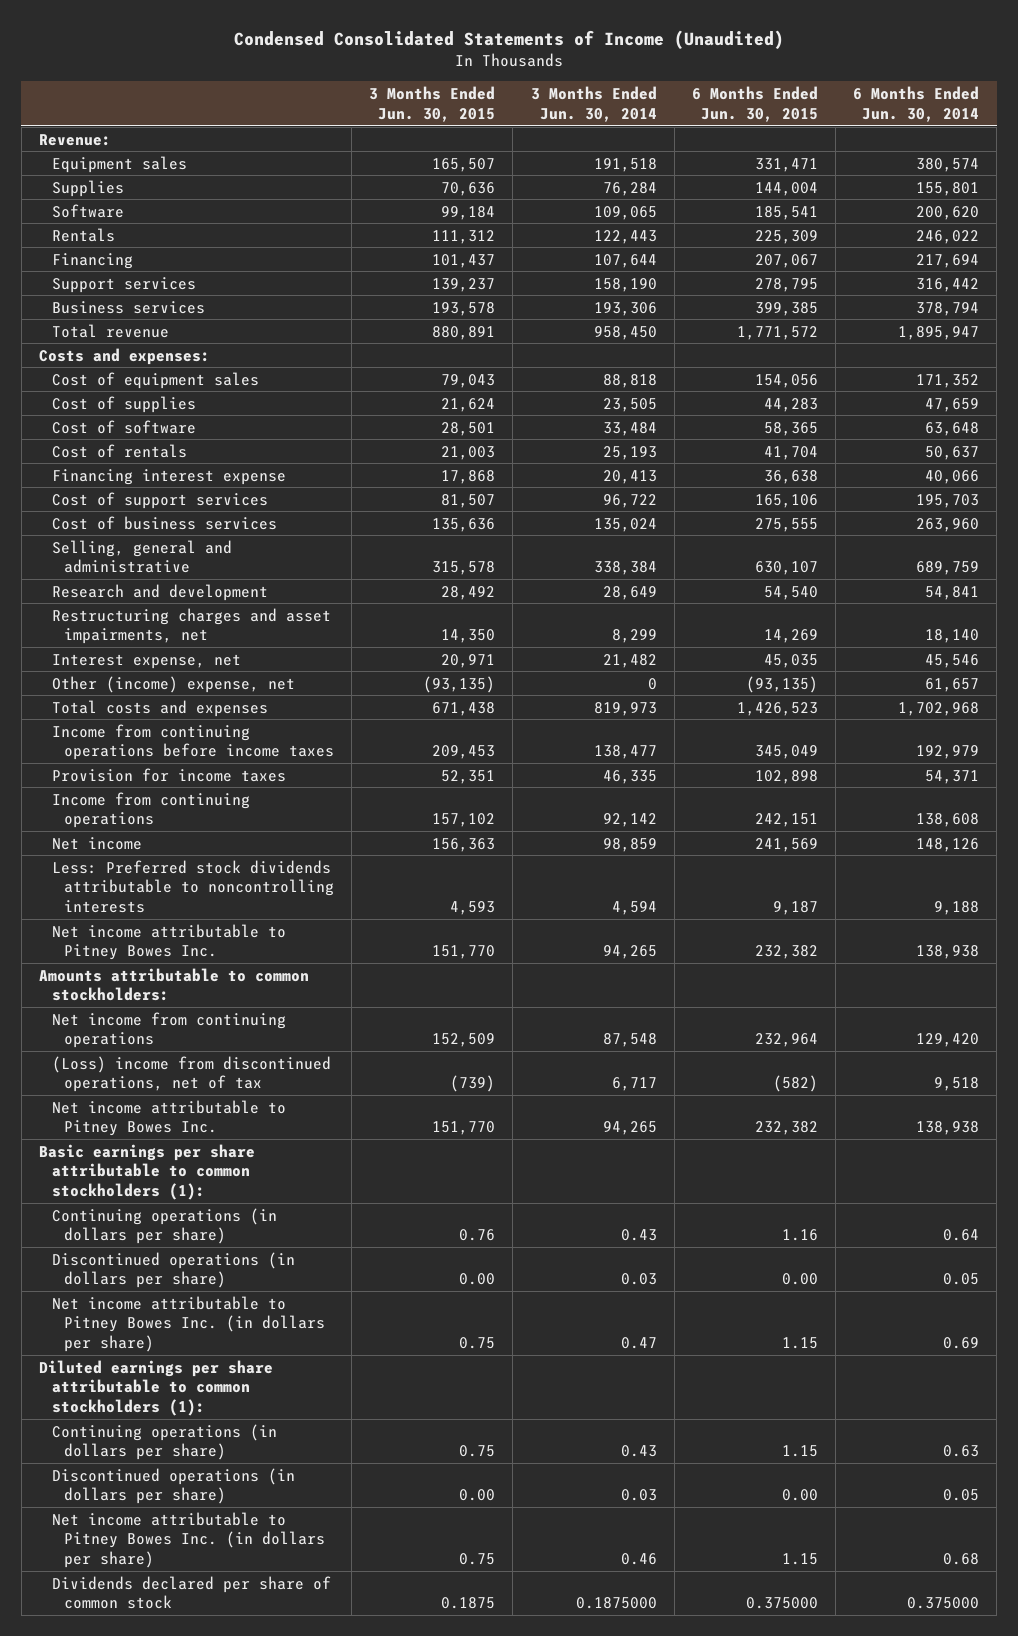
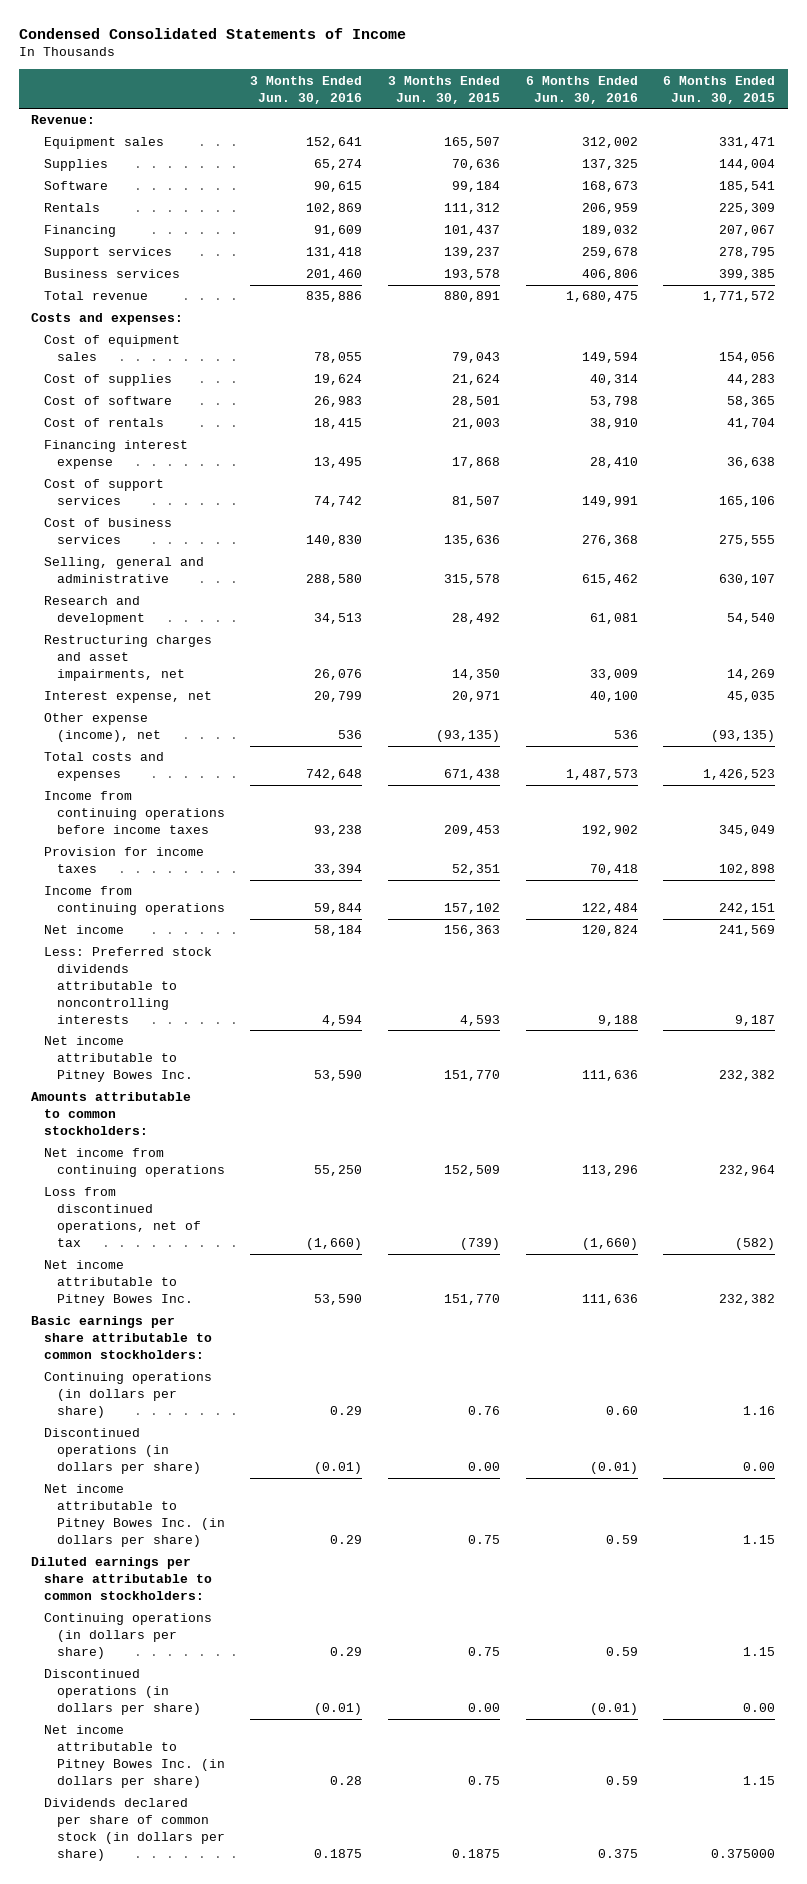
[234,30,785,50] Condensed Consolidated Statements of Income (Unaudited) -> [18,27,406,39] Condensed Consolidated Statements of Income
[530,85,657,122] 3 Months Ended Jun. 30, 2014 -> none
[853,85,980,122] 6 Months Ended Jun. 30, 2014 -> none
none -> [250,75,363,104] 3 Months Ended Jun. 30, 2016
none -> [525,75,638,104] 6 Months Ended Jun. 30, 2016
[51,675,295,693] Other (income) expense, net -> [44,713,161,743] Other expense (income), net
[51,1055,331,1093] (Loss) income from discontinued operations, net of tax -> [44,1187,201,1247] Loss from discontinued operations, net of tax
[39,1143,256,1201] Basic earnings per share attributable to common stockholders (1): -> [31,1316,213,1360] Basic earnings per share attributable to common stockholders:
[39,1359,274,1417] Diluted earnings per share attributable to common stockholders (1): -> [31,1557,213,1601] Diluted earnings per share attributable to common stockholders:
[51,1575,331,1610] Dividends declared per share of common stock -> [44,1798,225,1861] Dividends declared per share of common stock (in dollars per share)

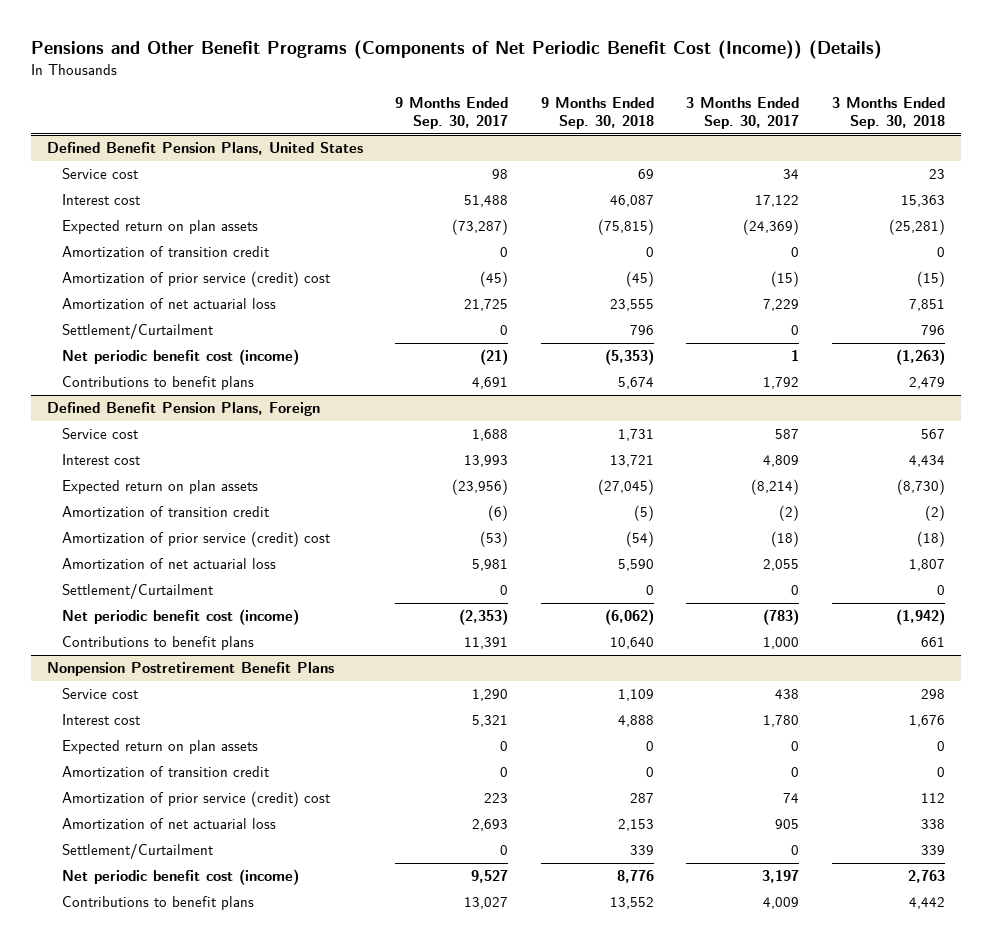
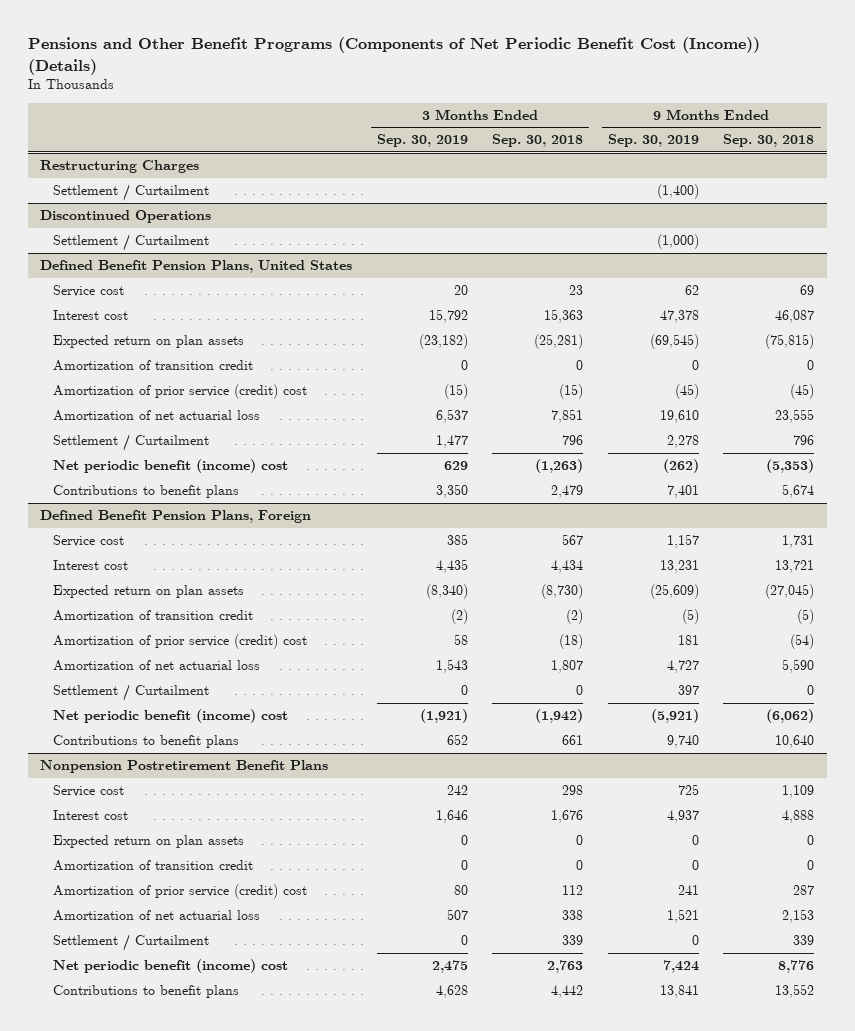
[395,97,509,130] 9 Months Ended Sep. 30, 2017 -> none
[686,97,800,130] 3 Months Ended Sep. 30, 2017 -> none
none -> [376,134,468,148] Sep. 30, 2019
none -> [607,134,699,148] Sep. 30, 2019
none -> [40,160,200,174] Restructuring Charges
none -> [52,184,209,202] Settlement / Curtailment
none -> [40,210,212,224] Discontinued Operations
none -> [52,234,209,252] Settlement / Curtailment
[62,323,214,340] Settlement/Curtailment -> [52,434,209,452] Settlement / Curtailment
[62,349,300,366] Net periodic benefit cost (income) -> [52,459,288,474] Net periodic benefit (income) cost
[62,583,214,600] Settlement/Curtailment -> [52,684,209,702] Settlement / Curtailment
[62,609,300,626] Net periodic benefit cost (income) -> [52,709,288,724] Net periodic benefit (income) cost
[62,843,214,860] Settlement/Curtailment -> [52,934,209,952] Settlement / Curtailment
[62,869,300,886] Net periodic benefit cost (income) -> [52,959,288,974] Net periodic benefit (income) cost

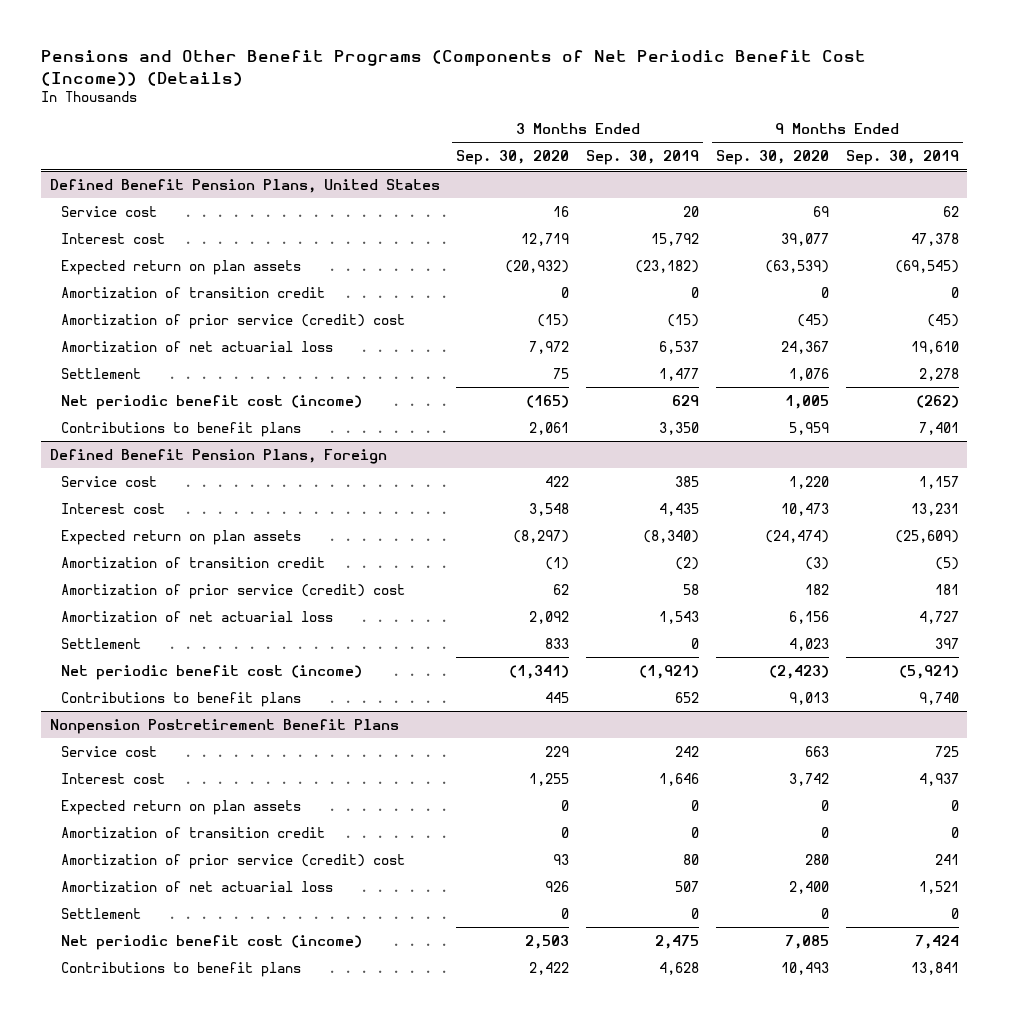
[492,134,584,148] Sep. 30, 2018 -> none
[723,134,815,148] Sep. 30, 2018 -> none
none -> [456,150,570,166] Sep. 30, 2020
none -> [716,150,830,166] Sep. 30, 2020
[40,160,200,174] Restructuring Charges -> none
[52,184,209,202] Settlement / Curtailment -> none
[40,210,212,224] Discontinued Operations -> none
[52,234,209,252] Settlement / Curtailment -> none
[52,434,209,452] Settlement / Curtailment -> [60,367,141,379] Settlement
[52,459,288,474] Net periodic benefit (income) cost -> [60,394,362,410] Net periodic benefit cost (income)
[52,684,209,702] Settlement / Curtailment -> [60,637,141,649] Settlement
[52,709,288,724] Net periodic benefit (income) cost -> [60,664,362,680] Net periodic benefit cost (income)
[52,934,209,952] Settlement / Curtailment -> [60,907,141,919] Settlement
[52,959,288,974] Net periodic benefit (income) cost -> [60,934,362,950] Net periodic benefit cost (income)

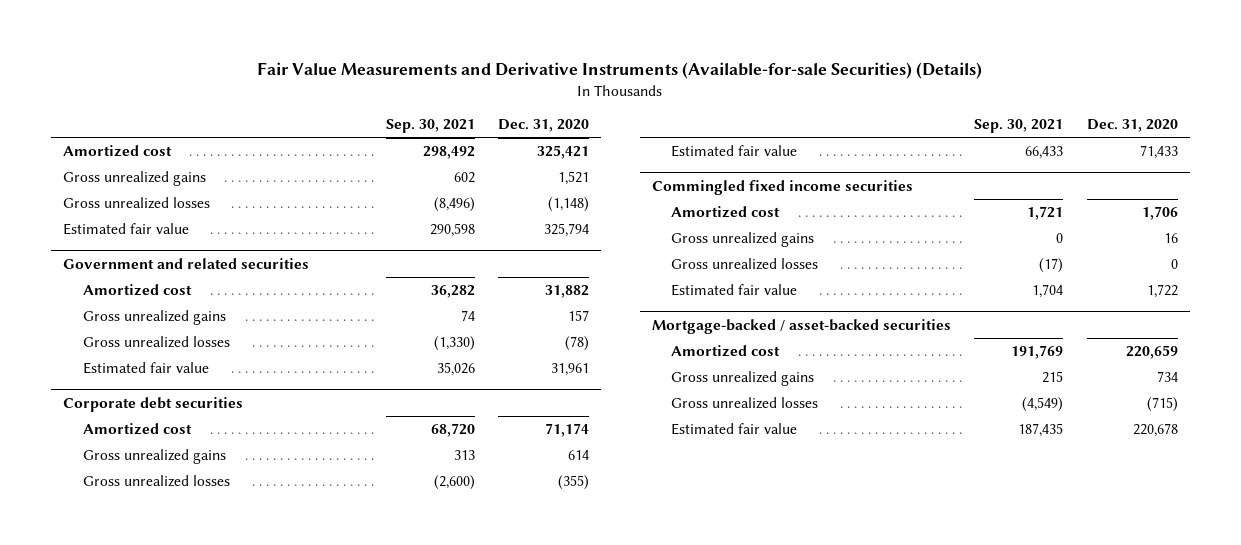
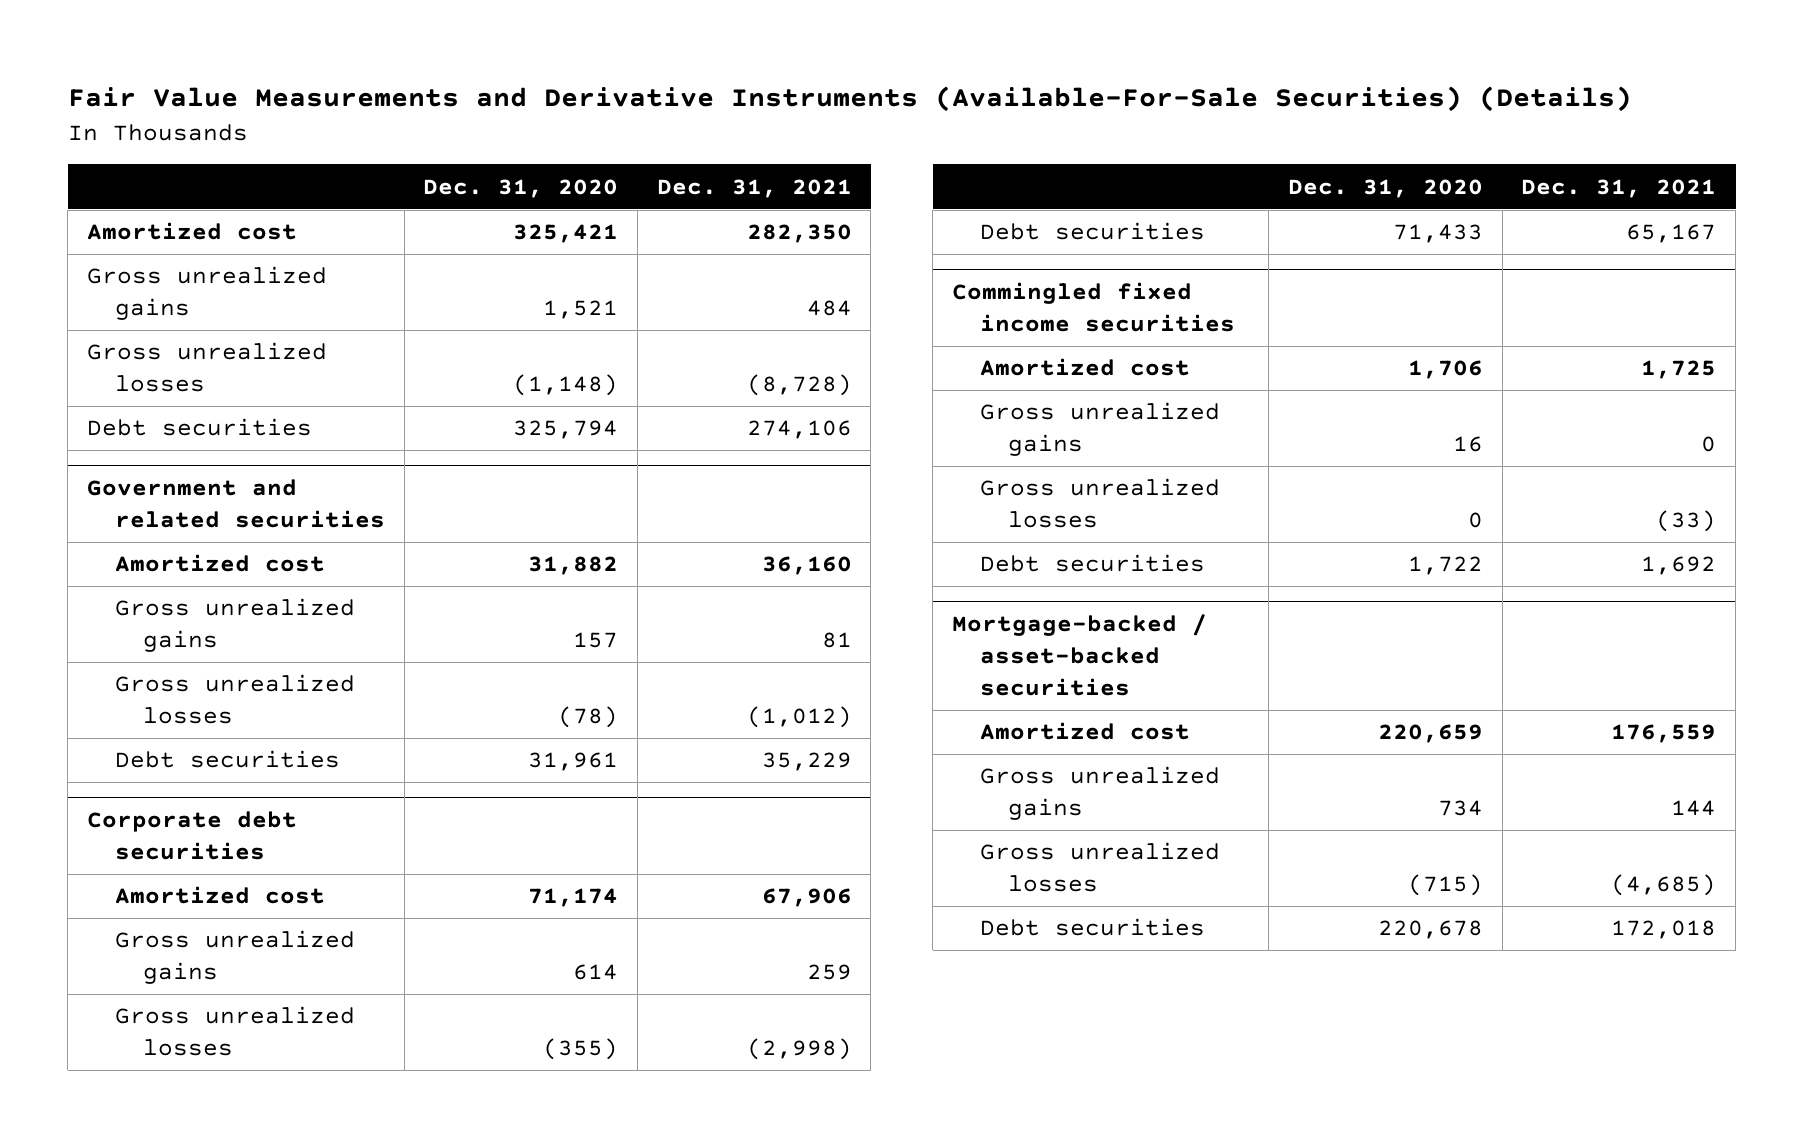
[257,62,983,80] Fair Value Measurements and Derivative Instruments (Available-for-sale Securities) (Details) -> [67,86,1632,113] Fair Value Measurements and Derivative Instruments (Available-For-Sale Securities) (Details)
[385,119,475,134] Sep. 30, 2021 -> none
none -> [656,178,852,198] Dec. 31, 2021
[63,222,190,235] Estimated fair value -> [87,418,313,437] Debt securities
[82,361,209,374] Estimated fair value -> [115,750,341,769] Debt securities
[671,144,798,157] Estimated fair value -> [979,222,1205,241] Debt securities
[671,283,798,296] Estimated fair value -> [979,554,1205,573] Debt securities
[671,422,798,435] Estimated fair value -> [979,918,1205,937] Debt securities

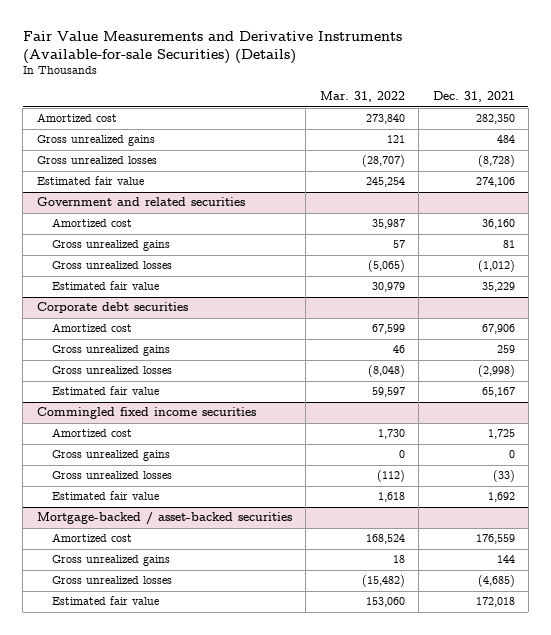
[67,86,1632,113] Fair Value Measurements and Derivative Instruments (Available-For-Sale Securities) (Details) -> [22,30,402,64] Fair Value Measurements and Derivative Instruments (Available-for-sale Securities) (Details)
[423,178,619,198] Dec. 31, 2020 -> none
none -> [319,91,405,103] Mar. 31, 2022
[87,418,313,437] Debt securities -> [36,176,144,186] Estimated fair value
[115,750,341,769] Debt securities -> [51,281,159,291] Estimated fair value
[979,222,1205,241] Debt securities -> [51,386,159,396] Estimated fair value
[979,554,1205,573] Debt securities -> [51,491,159,501] Estimated fair value
[979,918,1205,937] Debt securities -> [51,596,159,606] Estimated fair value

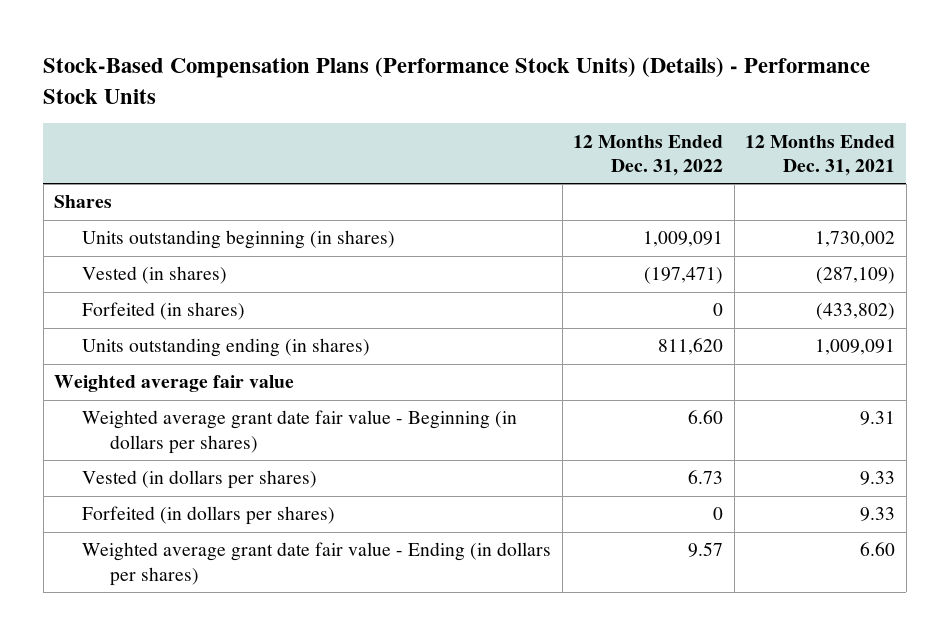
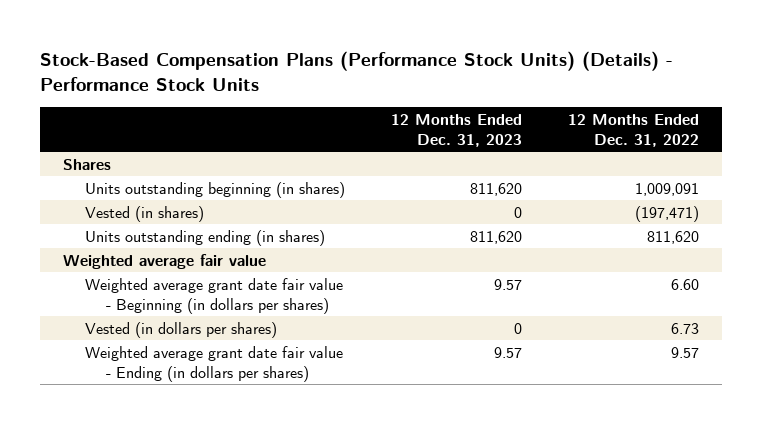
[745,134,896,176] 12 Months Ended Dec. 31, 2021 -> none
none -> [390,113,522,147] 12 Months Ended Dec. 31, 2023
[82,302,246,321] Forfeited (in shares) -> none
[82,506,336,526] Forfeited (in dollars per shares) -> none

